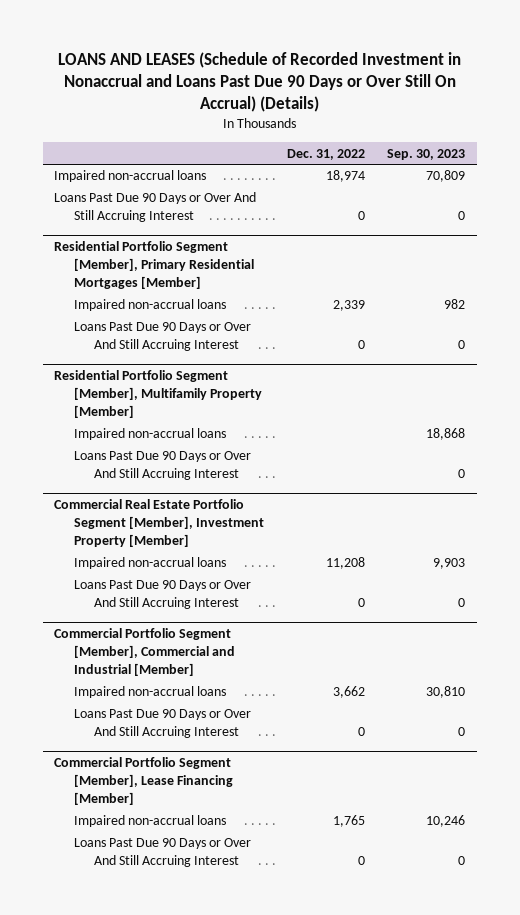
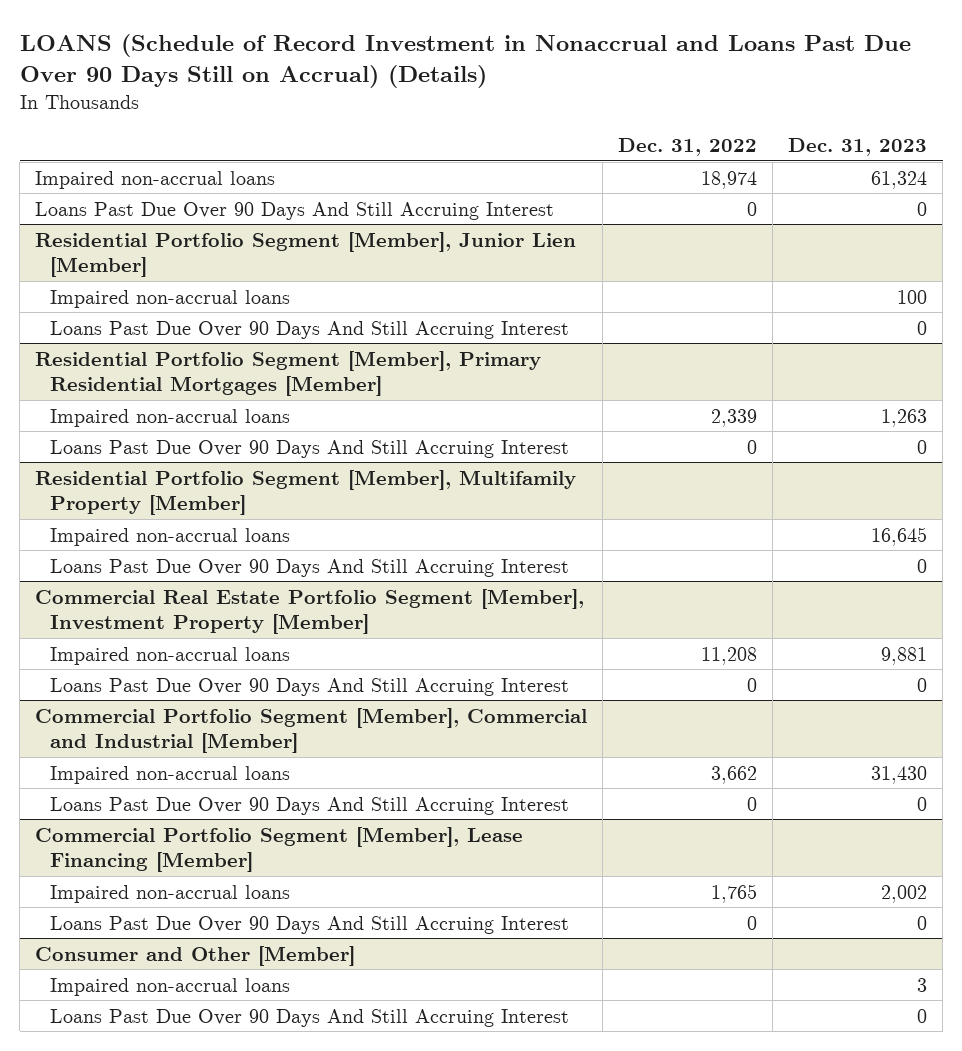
[57,52,461,113] LOANS AND LEASES (Schedule of Recorded Investment in Nonaccrual and Loans Past Due 90 Days or Over Still On Accrual) (Details) -> [19,33,911,89] LOANS (Schedule of Record Investment in Nonaccrual and Loans Past Due Over 90 Days Still on Accrual) (Details)
[387,148,466,160] Sep. 30, 2023 -> none
none -> [788,138,928,157] Dec. 31, 2023
[54,192,257,223] Loans Past Due 90 Days or Over And Still Accruing Interest -> [35,201,555,220] Loans Past Due Over 90 Days And Still Accruing Interest
none -> [35,231,577,278] Residential Portfolio Segment [Member], Junior Lien [Member]
none -> [50,289,291,308] Impaired non-accrual loans
none -> [50,320,570,339] Loans Past Due Over 90 Days And Still Accruing Interest
[74,322,252,352] Loans Past Due 90 Days or Over And Still Accruing Interest -> [50,439,570,458] Loans Past Due Over 90 Days And Still Accruing Interest
[74,451,252,481] Loans Past Due 90 Days or Over And Still Accruing Interest -> [50,558,570,577] Loans Past Due Over 90 Days And Still Accruing Interest
[74,580,252,610] Loans Past Due 90 Days or Over And Still Accruing Interest -> [50,677,570,696] Loans Past Due Over 90 Days And Still Accruing Interest
[74,709,252,739] Loans Past Due 90 Days or Over And Still Accruing Interest -> [50,796,570,815] Loans Past Due Over 90 Days And Still Accruing Interest
[74,838,252,868] Loans Past Due 90 Days or Over And Still Accruing Interest -> [50,915,570,934] Loans Past Due Over 90 Days And Still Accruing Interest
none -> [35,945,356,966] Consumer and Other [Member]
none -> [50,977,291,996] Impaired non-accrual loans
none -> [50,1008,570,1027] Loans Past Due Over 90 Days And Still Accruing Interest

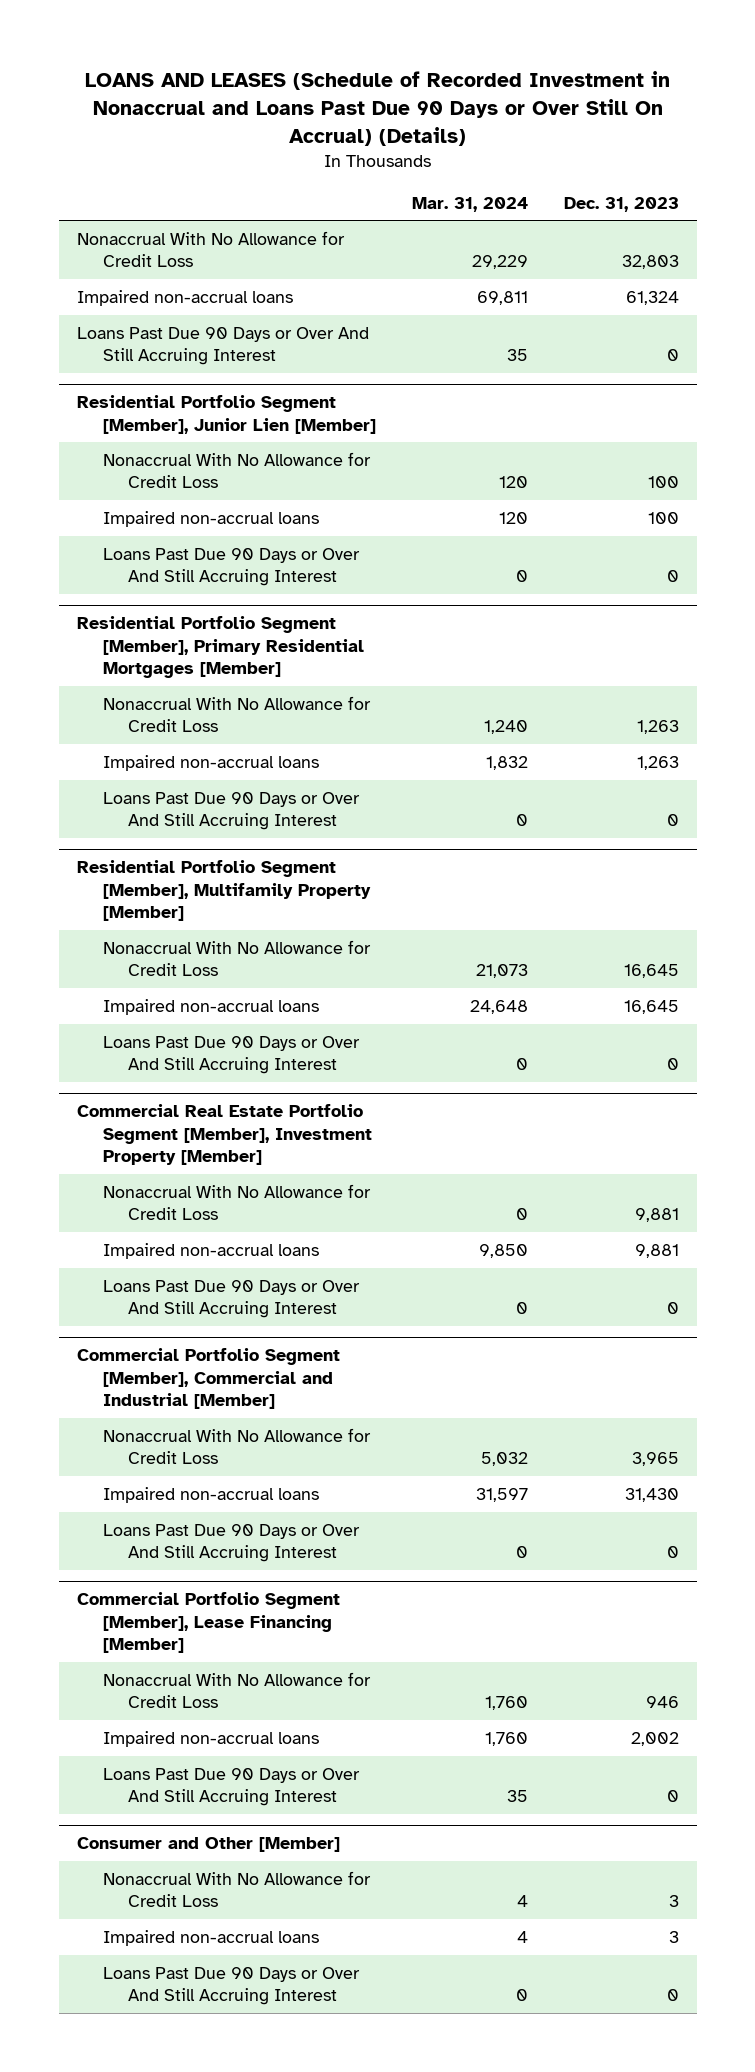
[19,33,911,89] LOANS (Schedule of Record Investment in Nonaccrual and Loans Past Due Over 90 Days Still on Accrual) (Details) -> [84,70,670,146] LOANS AND LEASES (Schedule of Recorded Investment in Nonaccrual and Loans Past Due 90 Days or Over Still On Accrual) (Details)
[618,138,758,157] Dec. 31, 2022 -> none
none -> [411,196,528,212] Mar. 31, 2024
none -> [76,230,345,268] Nonaccrual With No Allowance for Credit Loss
[35,201,555,220] Loans Past Due Over 90 Days And Still Accruing Interest -> [76,326,369,366] Loans Past Due 90 Days or Over And Still Accruing Interest
none -> [102,451,371,489] Nonaccrual With No Allowance for Credit Loss
[50,320,570,339] Loans Past Due Over 90 Days And Still Accruing Interest -> [102,547,360,587] Loans Past Due 90 Days or Over And Still Accruing Interest
none -> [102,695,371,733] Nonaccrual With No Allowance for Credit Loss
[50,439,570,458] Loans Past Due Over 90 Days And Still Accruing Interest -> [102,791,360,831] Loans Past Due 90 Days or Over And Still Accruing Interest
none -> [102,939,371,977] Nonaccrual With No Allowance for Credit Loss
[50,558,570,577] Loans Past Due Over 90 Days And Still Accruing Interest -> [102,1035,360,1075] Loans Past Due 90 Days or Over And Still Accruing Interest
none -> [102,1183,371,1221] Nonaccrual With No Allowance for Credit Loss
[50,677,570,696] Loans Past Due Over 90 Days And Still Accruing Interest -> [102,1279,360,1319] Loans Past Due 90 Days or Over And Still Accruing Interest
none -> [102,1427,371,1465] Nonaccrual With No Allowance for Credit Loss
[50,796,570,815] Loans Past Due Over 90 Days And Still Accruing Interest -> [102,1523,360,1563] Loans Past Due 90 Days or Over And Still Accruing Interest
none -> [102,1671,371,1709] Nonaccrual With No Allowance for Credit Loss
[50,915,570,934] Loans Past Due Over 90 Days And Still Accruing Interest -> [102,1767,360,1807] Loans Past Due 90 Days or Over And Still Accruing Interest
none -> [102,1870,371,1908] Nonaccrual With No Allowance for Credit Loss
[50,1008,570,1027] Loans Past Due Over 90 Days And Still Accruing Interest -> [102,1966,360,2006] Loans Past Due 90 Days or Over And Still Accruing Interest

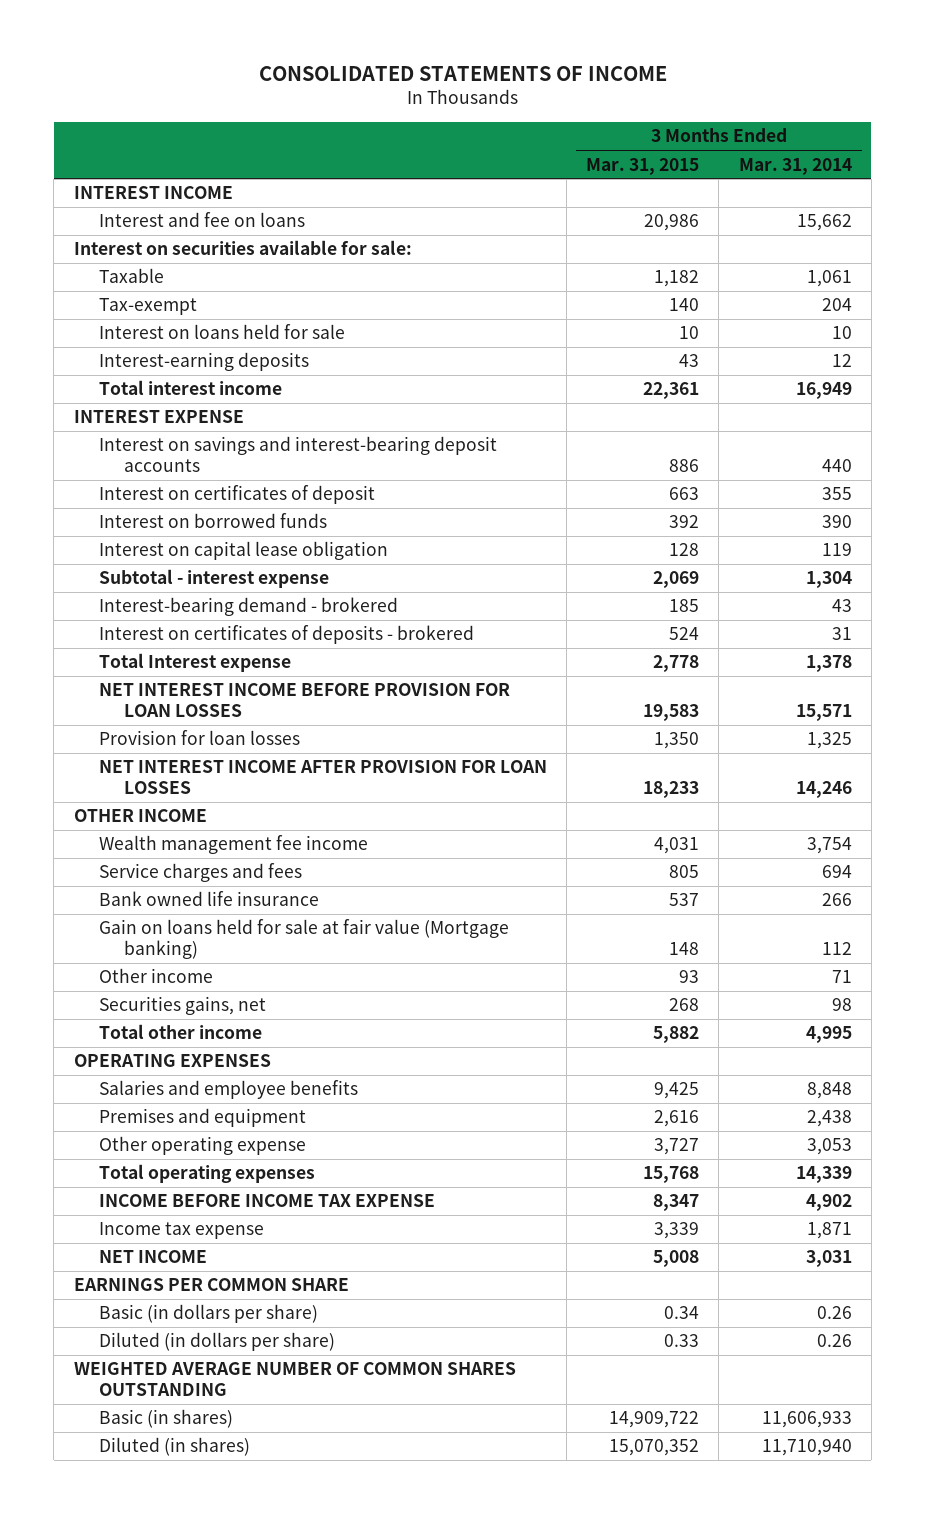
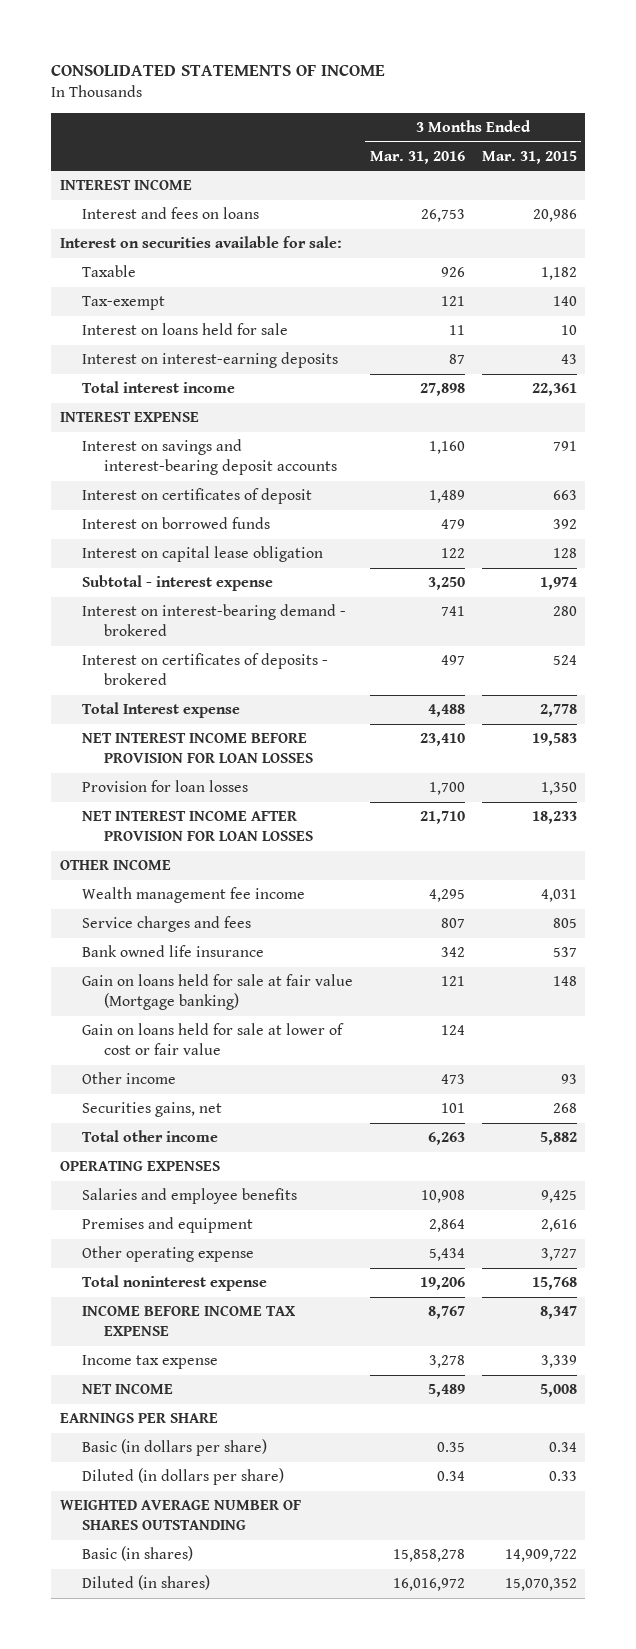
[738,157,852,175] Mar. 31, 2014 -> none
none -> [369,150,465,164] Mar. 31, 2016
[98,212,305,228] Interest and fee on loans -> [81,207,259,220] Interest and fees on loans
[98,352,309,372] Interest-earning deposits -> [81,352,338,369] Interest on interest-earning deposits
[669,459,700,473] 886 -> [552,441,577,452] 791
[653,571,700,589] 2,069 -> [539,577,577,591] 1,974
[98,597,398,617] Interest-bearing demand - brokered -> [81,604,346,637] Interest on interest-bearing demand - brokered
[669,599,700,613] 185 -> [552,606,577,617] 280
none -> [81,1023,344,1056] Gain on loans held for sale at lower of cost or fair value
[98,1164,315,1184] Total operating expenses -> [81,1275,267,1292] Total noninterest expense
[73,1278,349,1292] EARNINGS PER COMMON SHARE -> [59,1413,218,1424] EARNINGS PER SHARE
[73,1362,516,1397] WEIGHTED AVERAGE NUMBER OF COMMON SHARES OUTSTANDING -> [59,1500,301,1531] WEIGHTED AVERAGE NUMBER OF SHARES OUTSTANDING

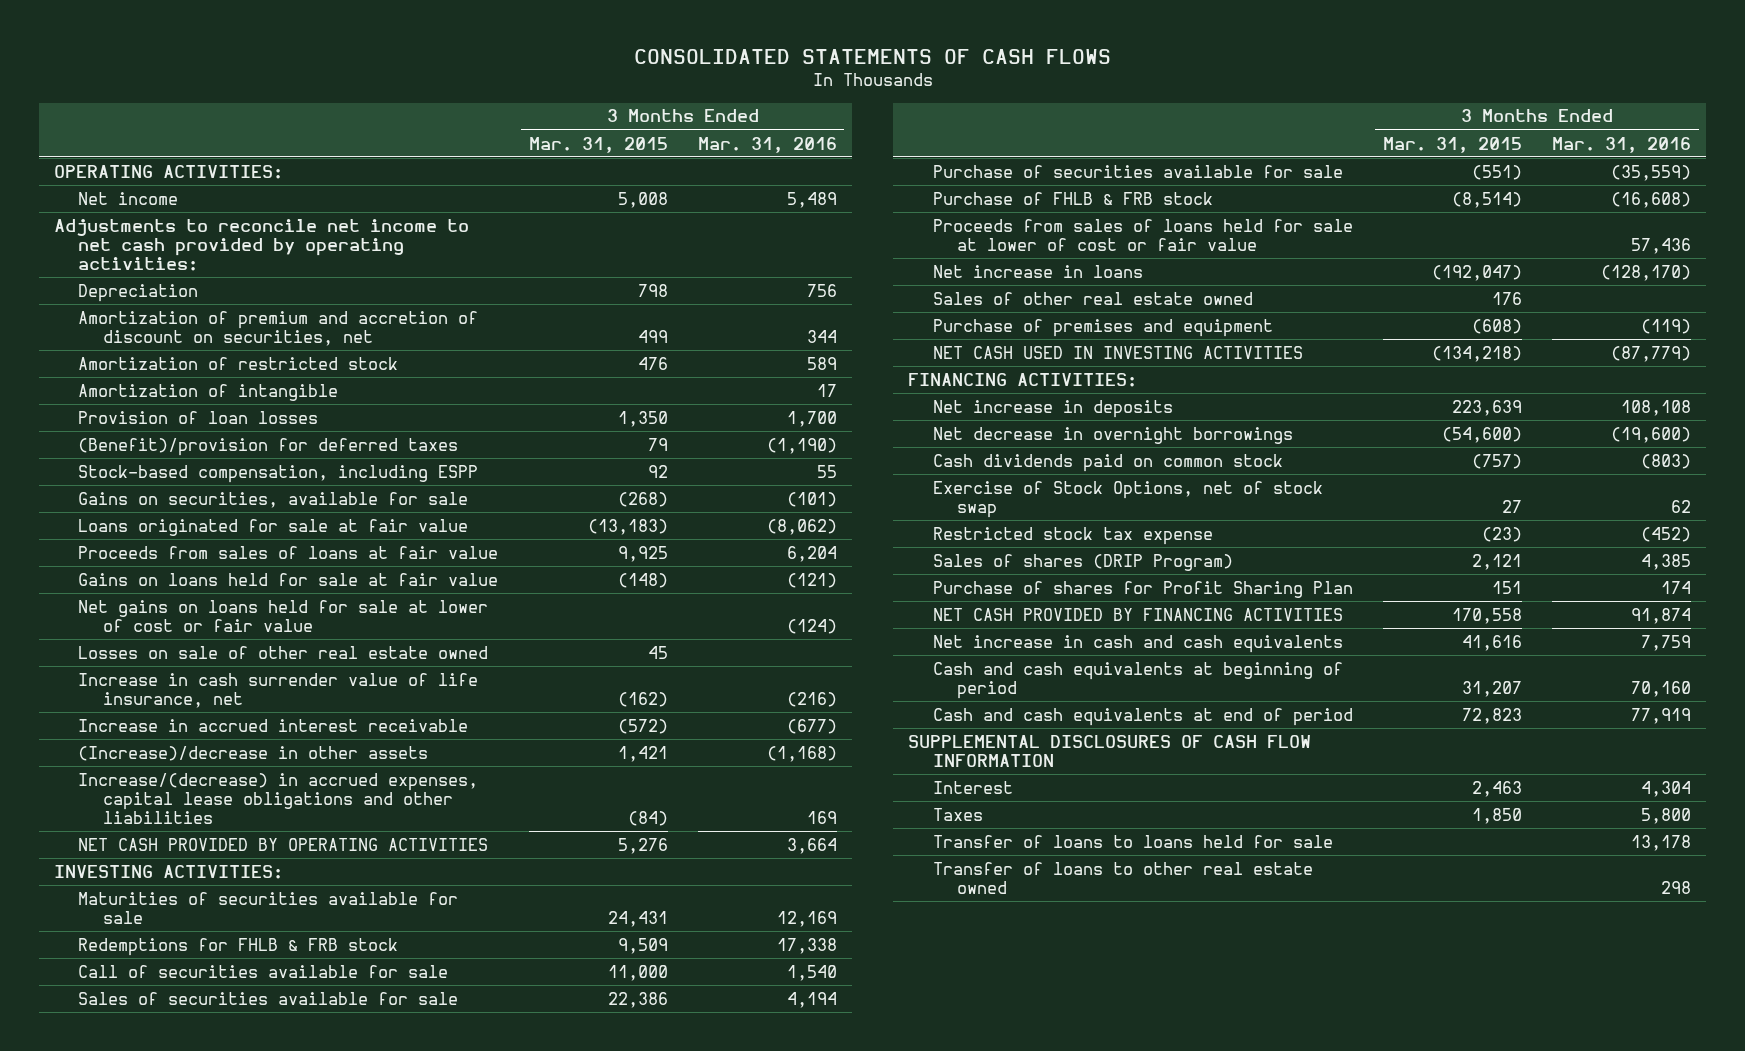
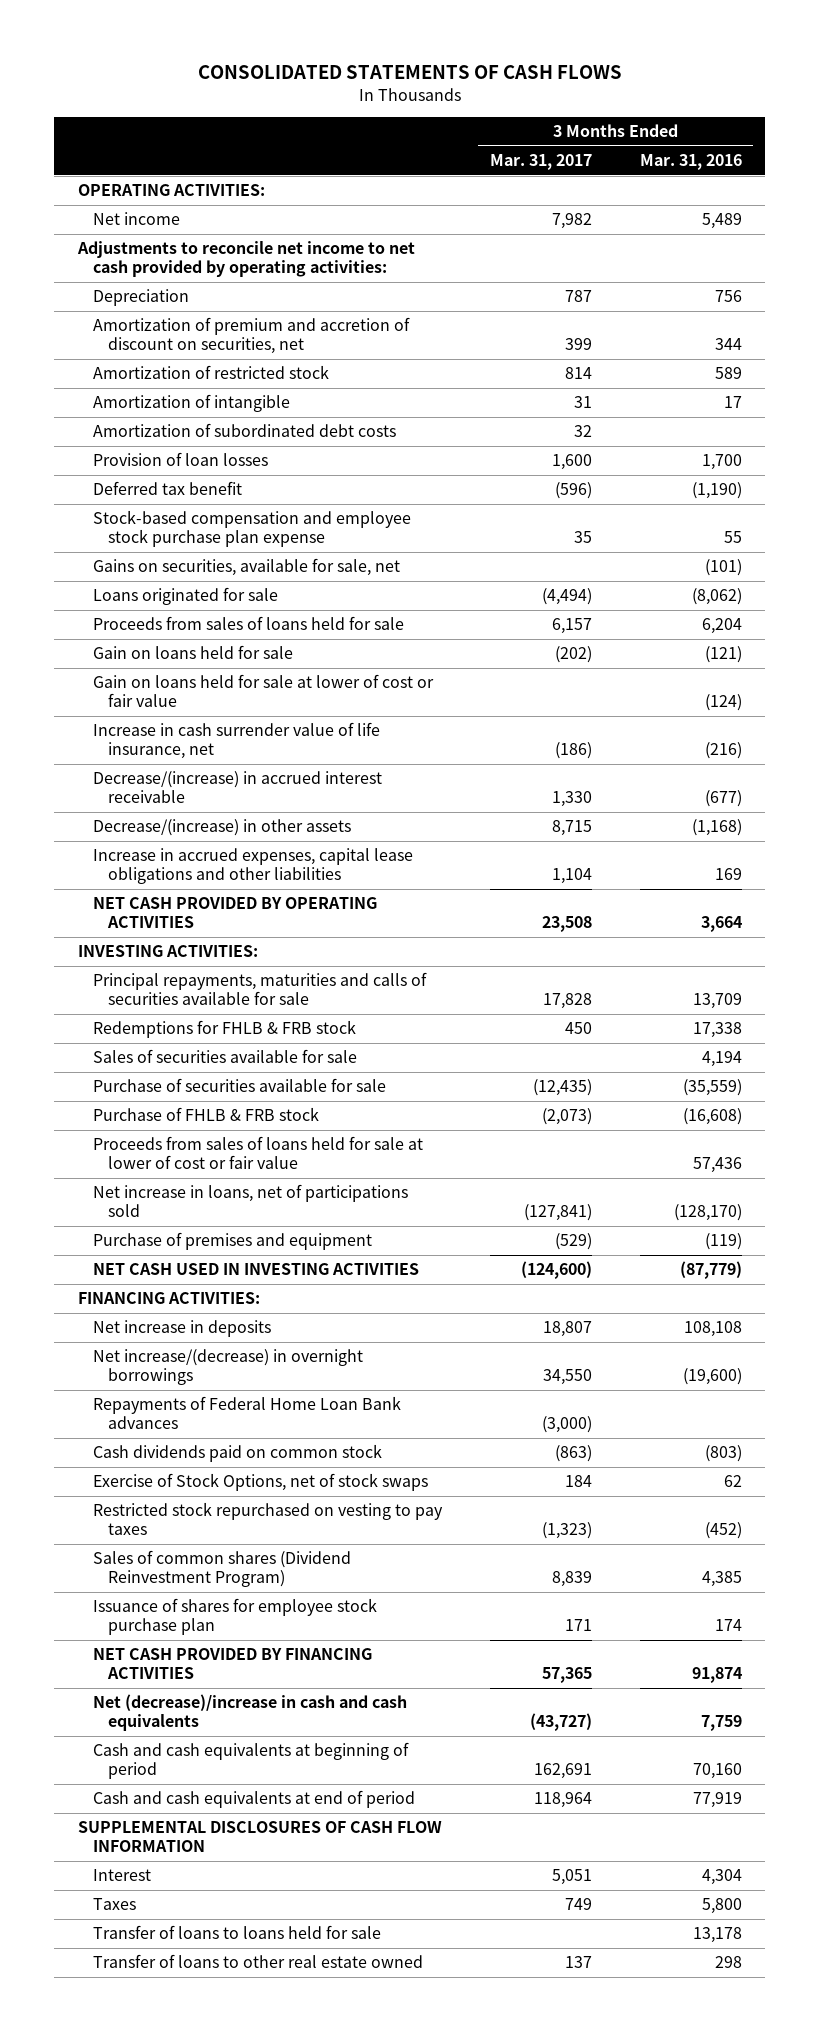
[528,136,668,153] Mar. 31, 2015 -> none
none -> [489,154,592,171] Mar. 31, 2017
none -> [93,423,397,438] Amortization of subordinated debt costs
[78,645,489,659] Losses on sale of other real estate owned -> none
[78,437,459,456] (Benefit)/provision for deferred taxes -> [93,481,243,496] Deferred tax benefit
[78,464,479,483] Stock-based compensation, including ESPP -> [93,510,412,548] Stock-based compensation and employee stock purchase plan expense
[78,491,469,508] Gains on securities, available for sale -> [93,558,401,577] Gains on securities, available for sale, net
[78,518,469,536] Loans originated for sale at fair value -> [93,587,279,606] Loans originated for sale
[78,545,499,559] Proceeds from sales of loans at fair value -> [93,616,405,631] Proceeds from sales of loans held for sale
[78,572,499,586] Gains on loans held for sale at fair value -> [93,645,294,660] Gain on loans held for sale
[78,599,489,632] Net gains on loans held for sale at lower of cost or fair value -> [93,674,435,708] Gain on loans held for sale at lower of cost or fair value
[78,718,469,732] Increase in accrued interest receivable -> [93,771,383,804] Decrease/(increase) in accrued interest receivable
[78,745,429,761] (Increase)/decrease in other assets -> [93,819,352,837] Decrease/(increase) in other assets
[78,772,479,824] Increase/(decrease) in accrued expenses, capital lease obligations and other liabilities -> [93,848,414,885] Increase in accrued expenses, capital lease obligations and other liabilities
[78,891,459,924] Maturities of securities available for sale -> [93,972,428,1006] Principal repayments, maturities and calls of securities available for sale
[776,910,837,927] 12,169 -> [692,993,742,1010] 13,709
[78,964,449,978] Call of securities available for sale -> none
[932,291,1253,305] Sales of other real estate owned -> none
[932,264,1143,278] Net increase in loans -> [93,1184,409,1218] Net increase in loans, net of participations sold
[932,426,1293,444] Net decrease in overnight borrowings -> [93,1349,364,1386] Net increase/(decrease) in overnight borrowings
none -> [93,1396,402,1430] Repayments of Federal Home Loan Bank advances
[932,480,1323,518] Exercise of Stock Options, net of stock swap -> [93,1473,429,1492] Exercise of Stock Options, net of stock swaps
[932,526,1213,545] Restricted stock tax expense -> [93,1502,444,1536] Restricted stock repurchased on vesting to pay taxes
[932,553,1233,571] Sales of shares (DRIP Program) -> [93,1550,352,1588] Sales of common shares (Dividend Reinvestment Program)
[932,580,1353,598] Purchase of shares for Profit Sharing Plan -> [93,1598,378,1636] Issuance of shares for employee stock purchase plan
[932,634,1343,653] Net increase in cash and cash equivalents -> [93,1694,408,1732] Net (decrease)/increase in cash and cash equivalents

